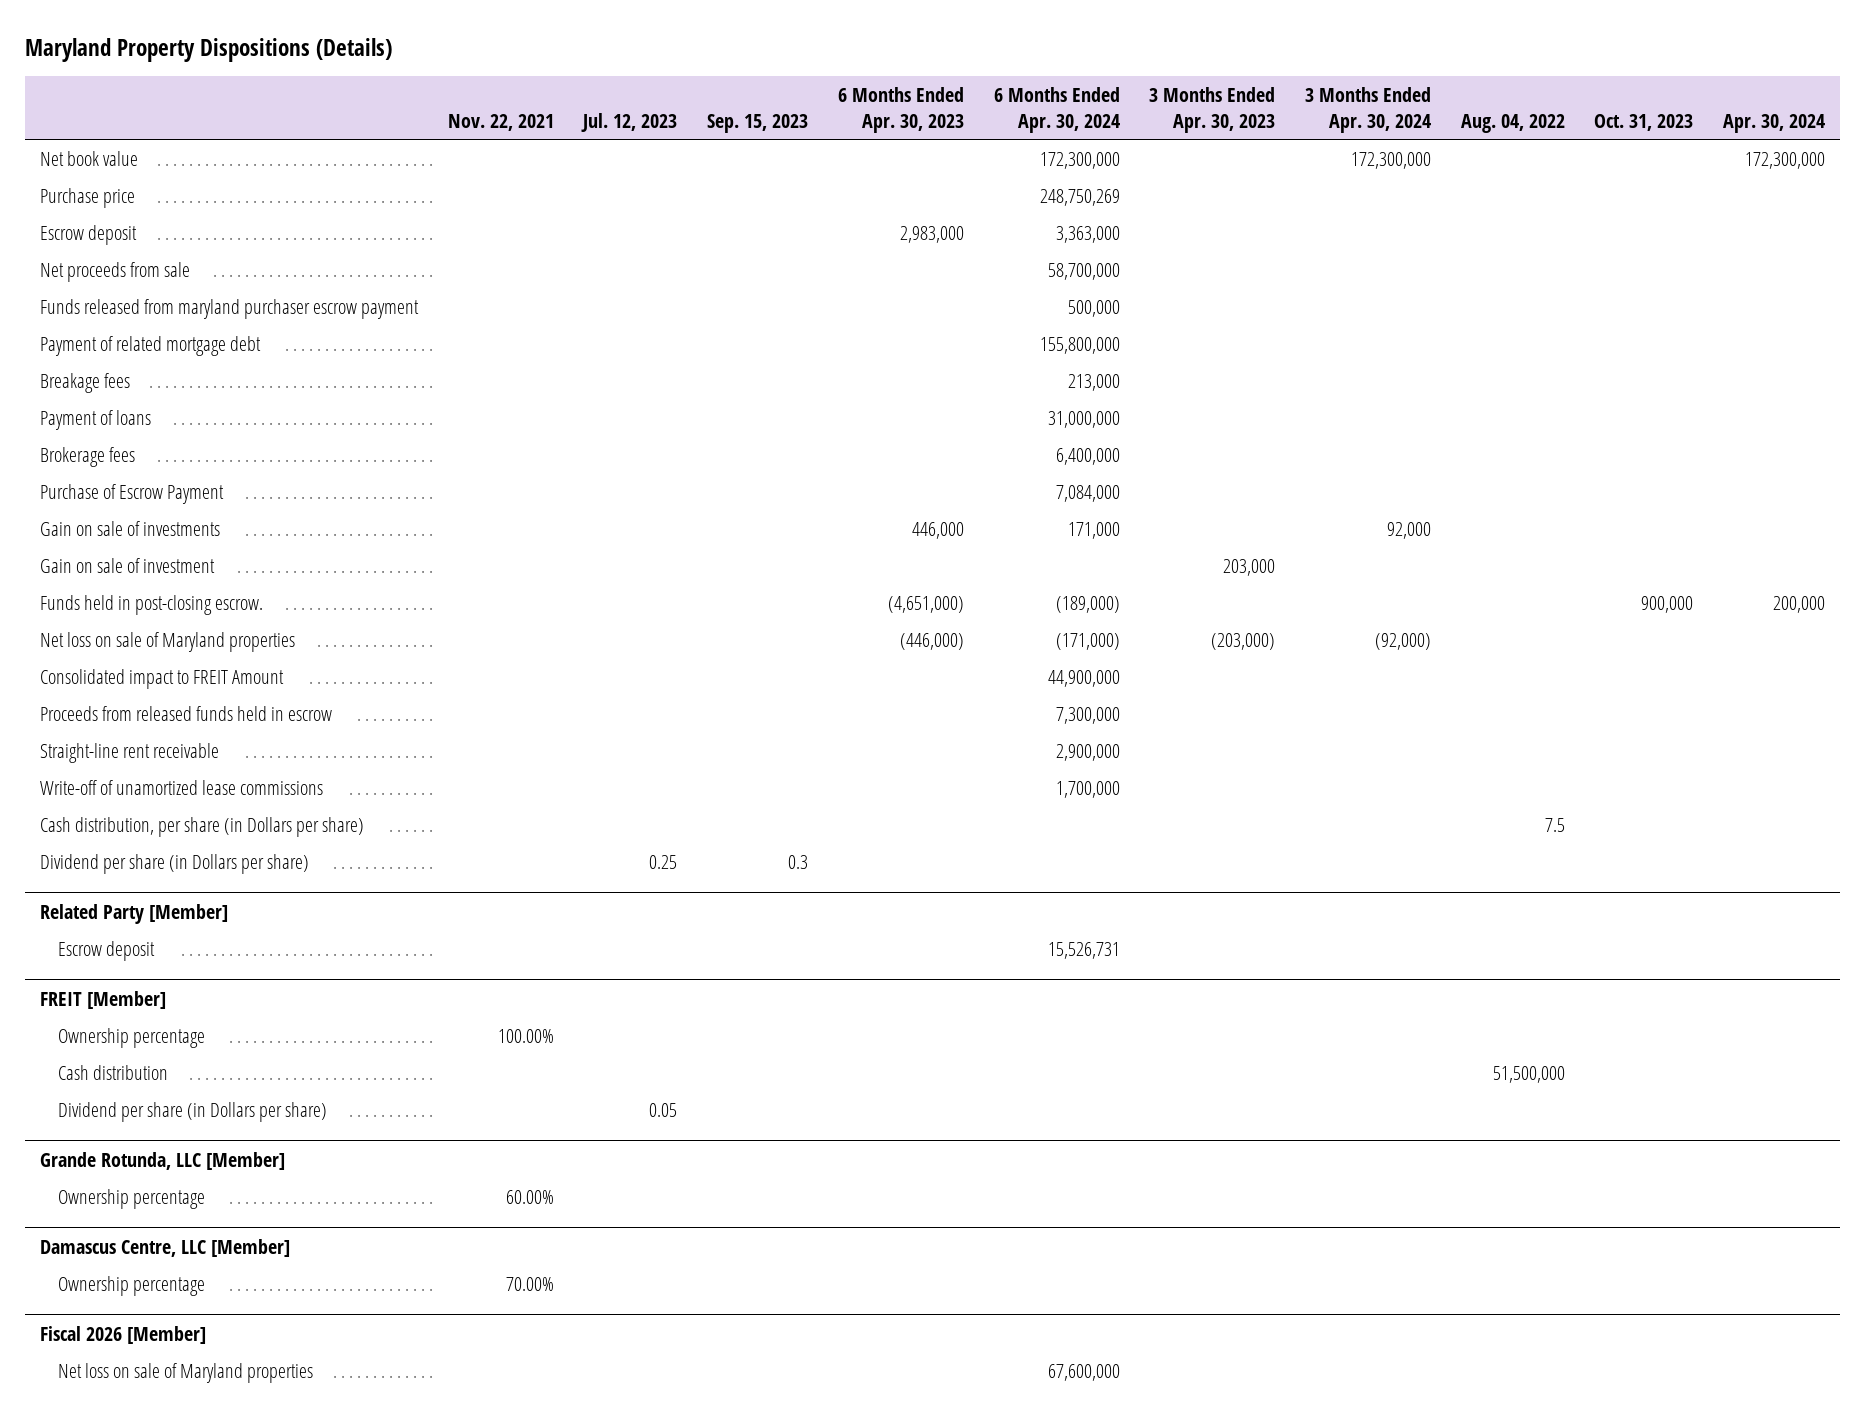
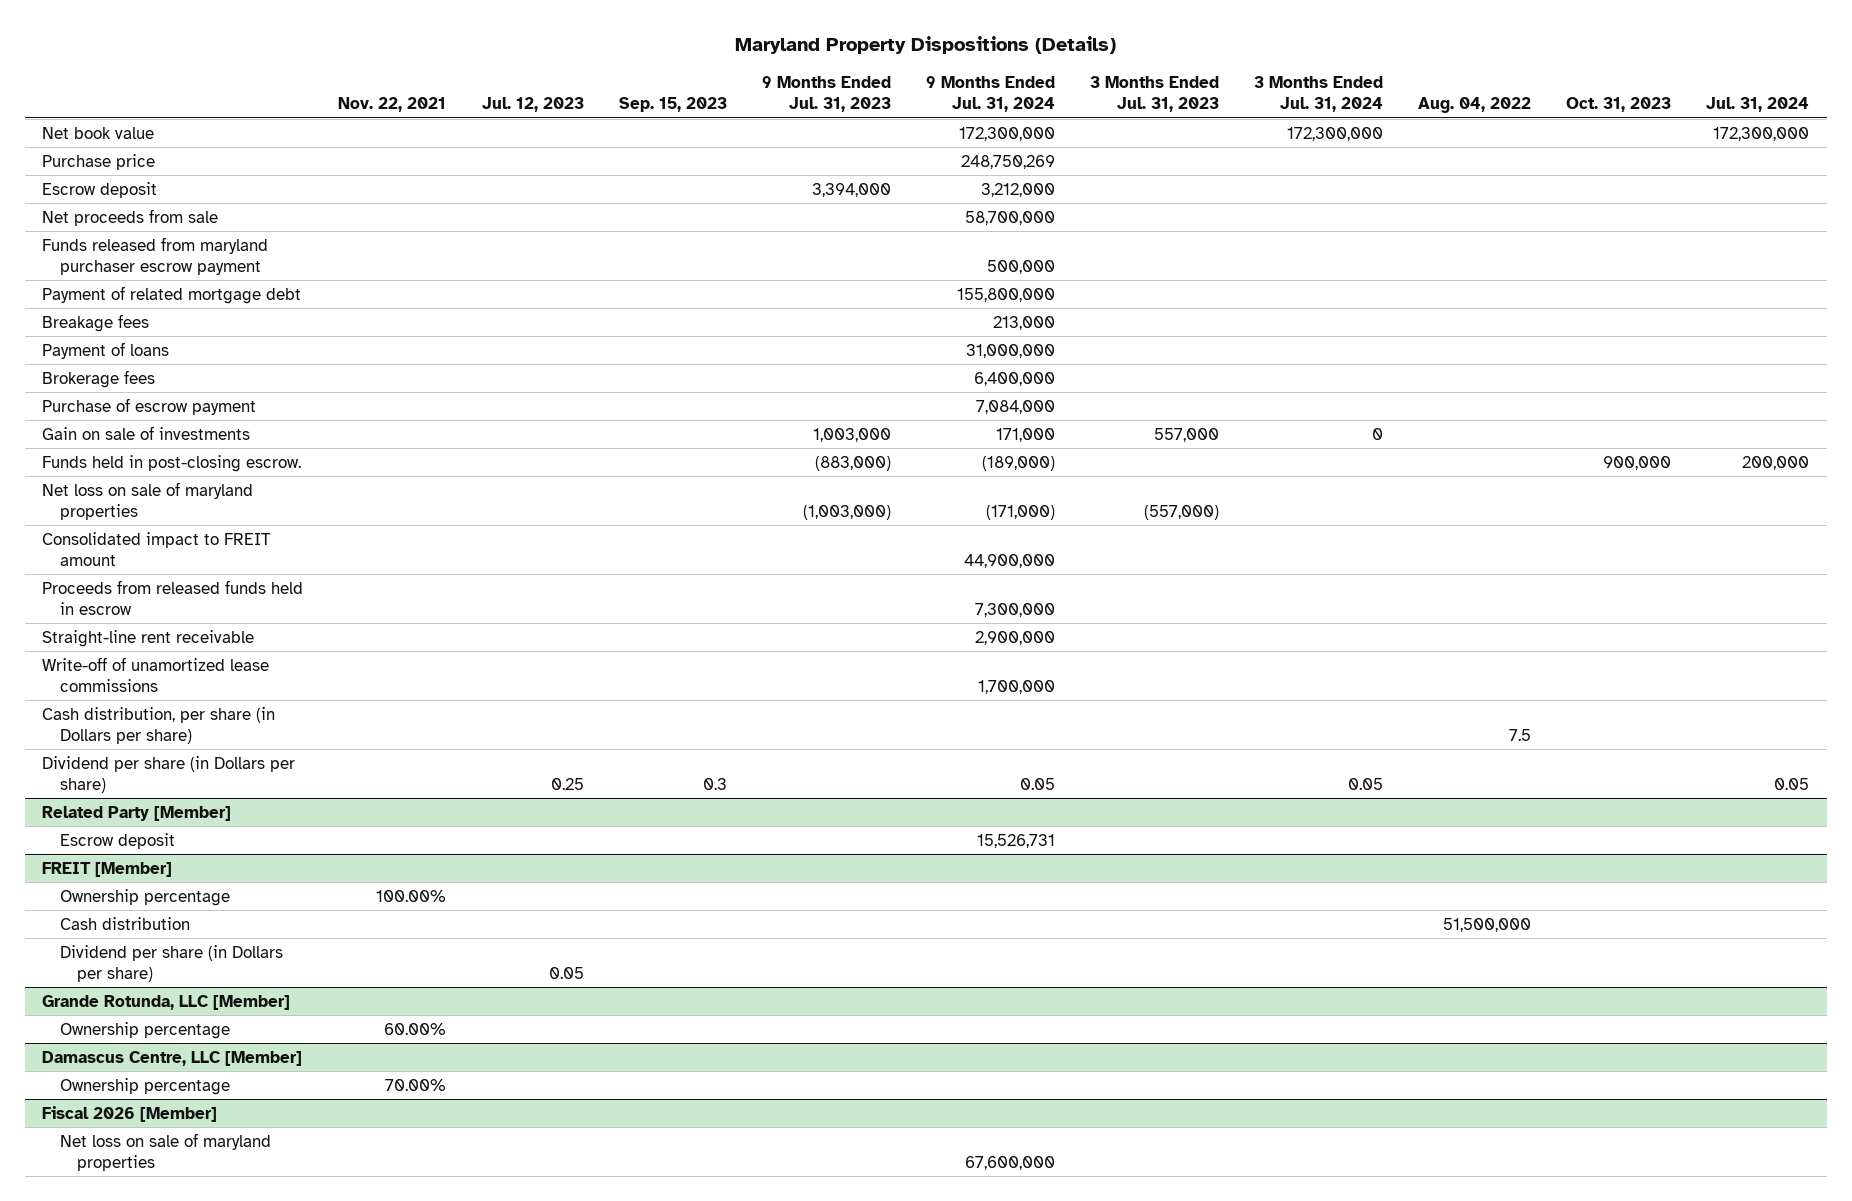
[837,87,964,133] 6 Months Ended Apr. 30, 2023 -> none
[993,87,1120,133] 6 Months Ended Apr. 30, 2024 -> none
[1149,87,1276,133] 3 Months Ended Apr. 30, 2023 -> none
[1305,87,1432,133] 3 Months Ended Apr. 30, 2024 -> none
[1723,113,1826,133] Apr. 30, 2024 -> none
none -> [761,76,891,113] 9 Months Ended Jul. 31, 2023
none -> [925,76,1055,113] 9 Months Ended Jul. 31, 2024
none -> [1090,76,1220,113] 3 Months Ended Jul. 31, 2023
none -> [1254,76,1384,113] 3 Months Ended Jul. 31, 2024
none -> [1706,97,1810,113] Jul. 31, 2024
[39,483,224,504] Purchase of Escrow Payment -> [42,397,257,415] Purchase of escrow payment
[39,557,215,573] Gain on sale of investment -> none
[39,631,295,652] Net loss on sale of Maryland properties -> [42,481,254,520] Net loss on sale of maryland properties
[39,668,284,689] Consolidated impact to FREIT Amount -> [42,531,272,566] Consolidated impact to FREIT amount
[58,1362,314,1383] Net loss on sale of Maryland properties -> [59,1132,271,1171] Net loss on sale of maryland properties

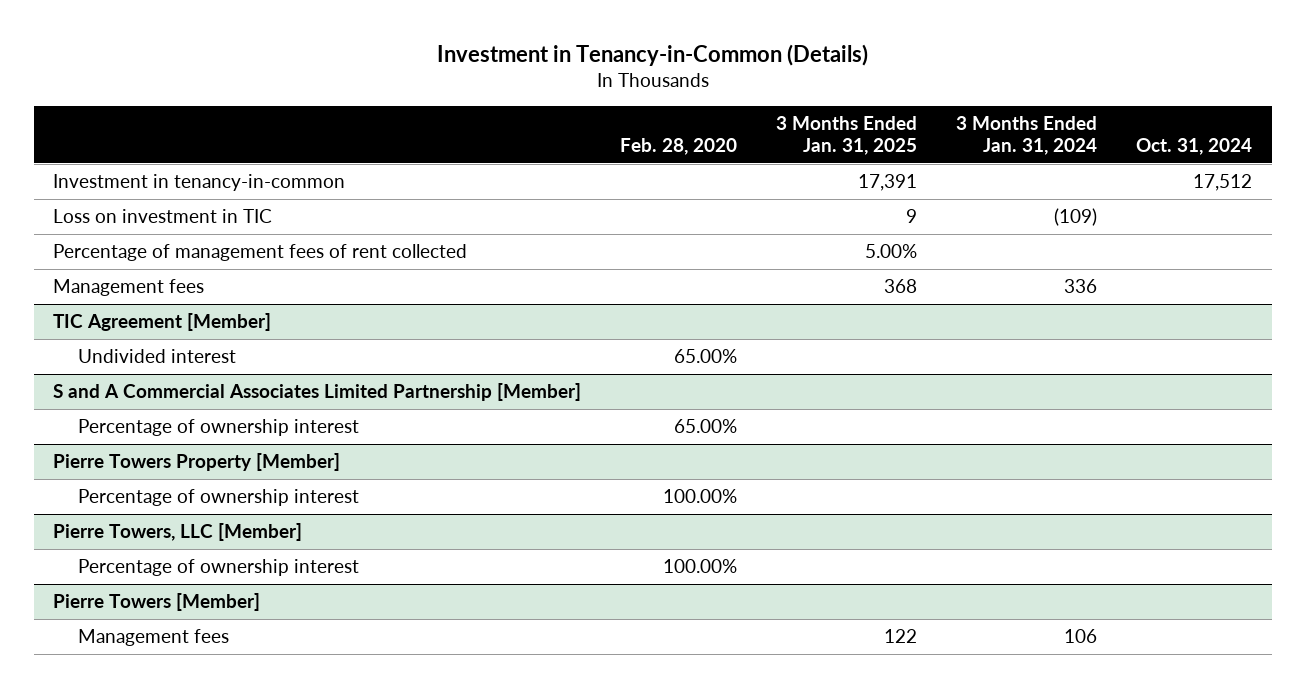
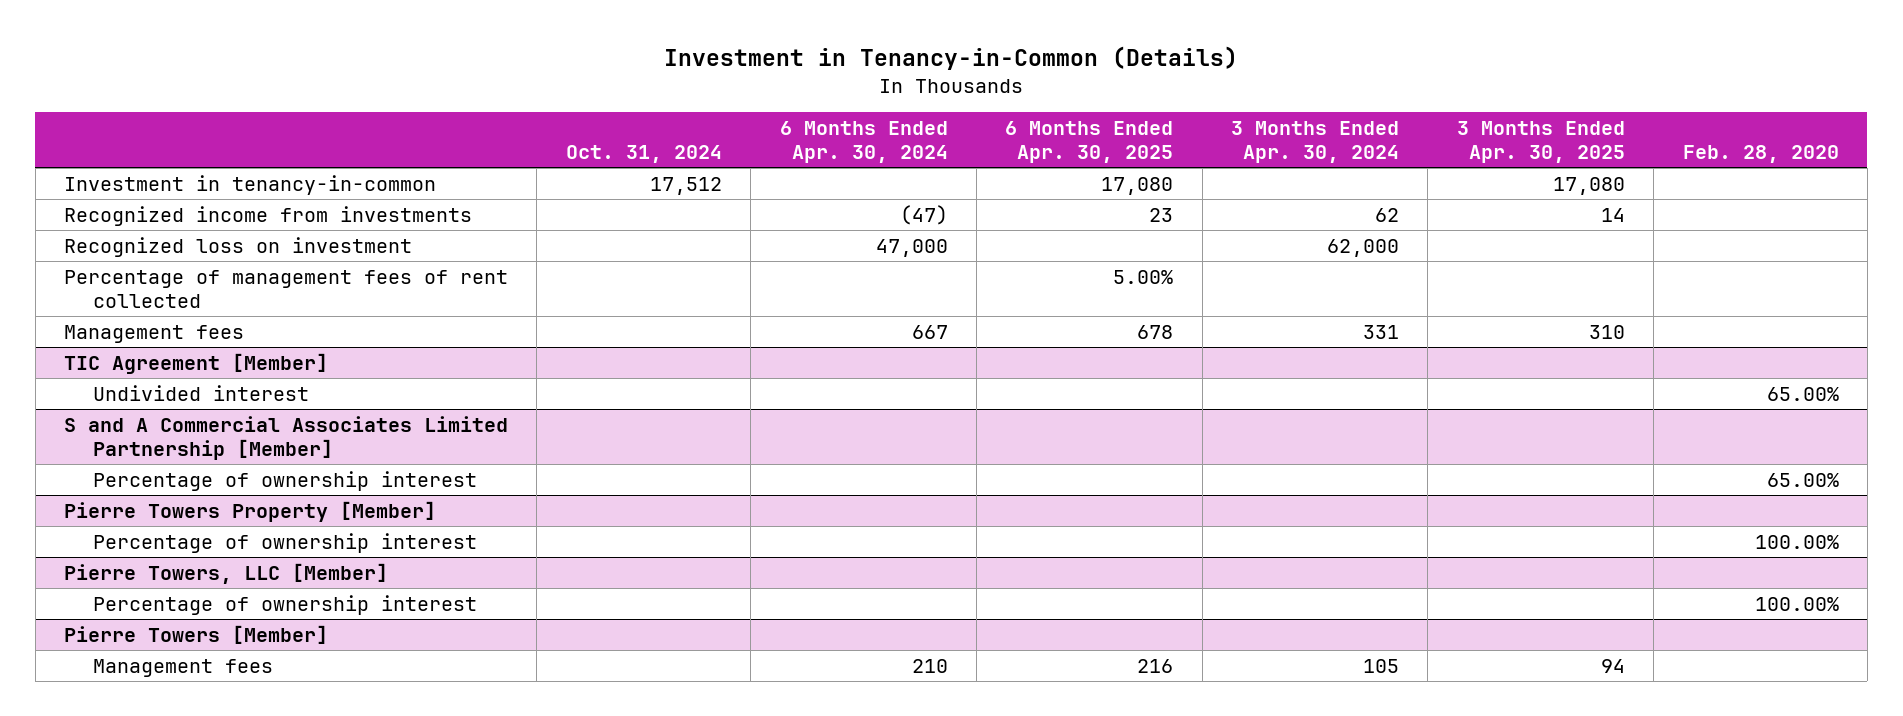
[776,115,918,156] 3 Months Ended Jan. 31, 2025 -> none
[956,115,1098,156] 3 Months Ended Jan. 31, 2024 -> none
none -> [779,120,948,164] 6 Months Ended Apr. 30, 2024
none -> [1005,120,1174,164] 6 Months Ended Apr. 30, 2025
none -> [1231,120,1400,164] 3 Months Ended Apr. 30, 2024
none -> [1456,120,1625,164] 3 Months Ended Apr. 30, 2025
[53,209,273,224] Loss on investment in TIC -> [64,205,473,226] Recognized income from investments
none -> [64,236,413,257] Recognized loss on investment

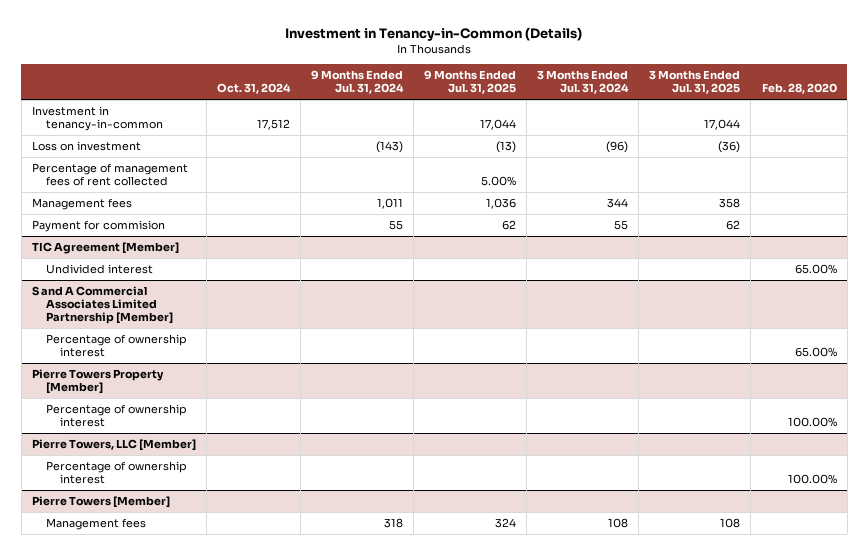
[779,120,948,164] 6 Months Ended Apr. 30, 2024 -> none
[1005,120,1174,164] 6 Months Ended Apr. 30, 2025 -> none
[1231,120,1400,164] 3 Months Ended Apr. 30, 2024 -> none
[1456,120,1625,164] 3 Months Ended Apr. 30, 2025 -> none
none -> [310,70,404,95] 9 Months Ended Jul. 31, 2024
none -> [424,70,517,95] 9 Months Ended Jul. 31, 2025
none -> [537,70,630,95] 3 Months Ended Jul. 31, 2024
none -> [649,70,741,95] 3 Months Ended Jul. 31, 2025
[64,236,413,257] Recognized loss on investment -> none
[64,205,473,226] Recognized income from investments -> [31,140,141,151] Loss on investment
none -> [31,219,165,232] Payment for commision

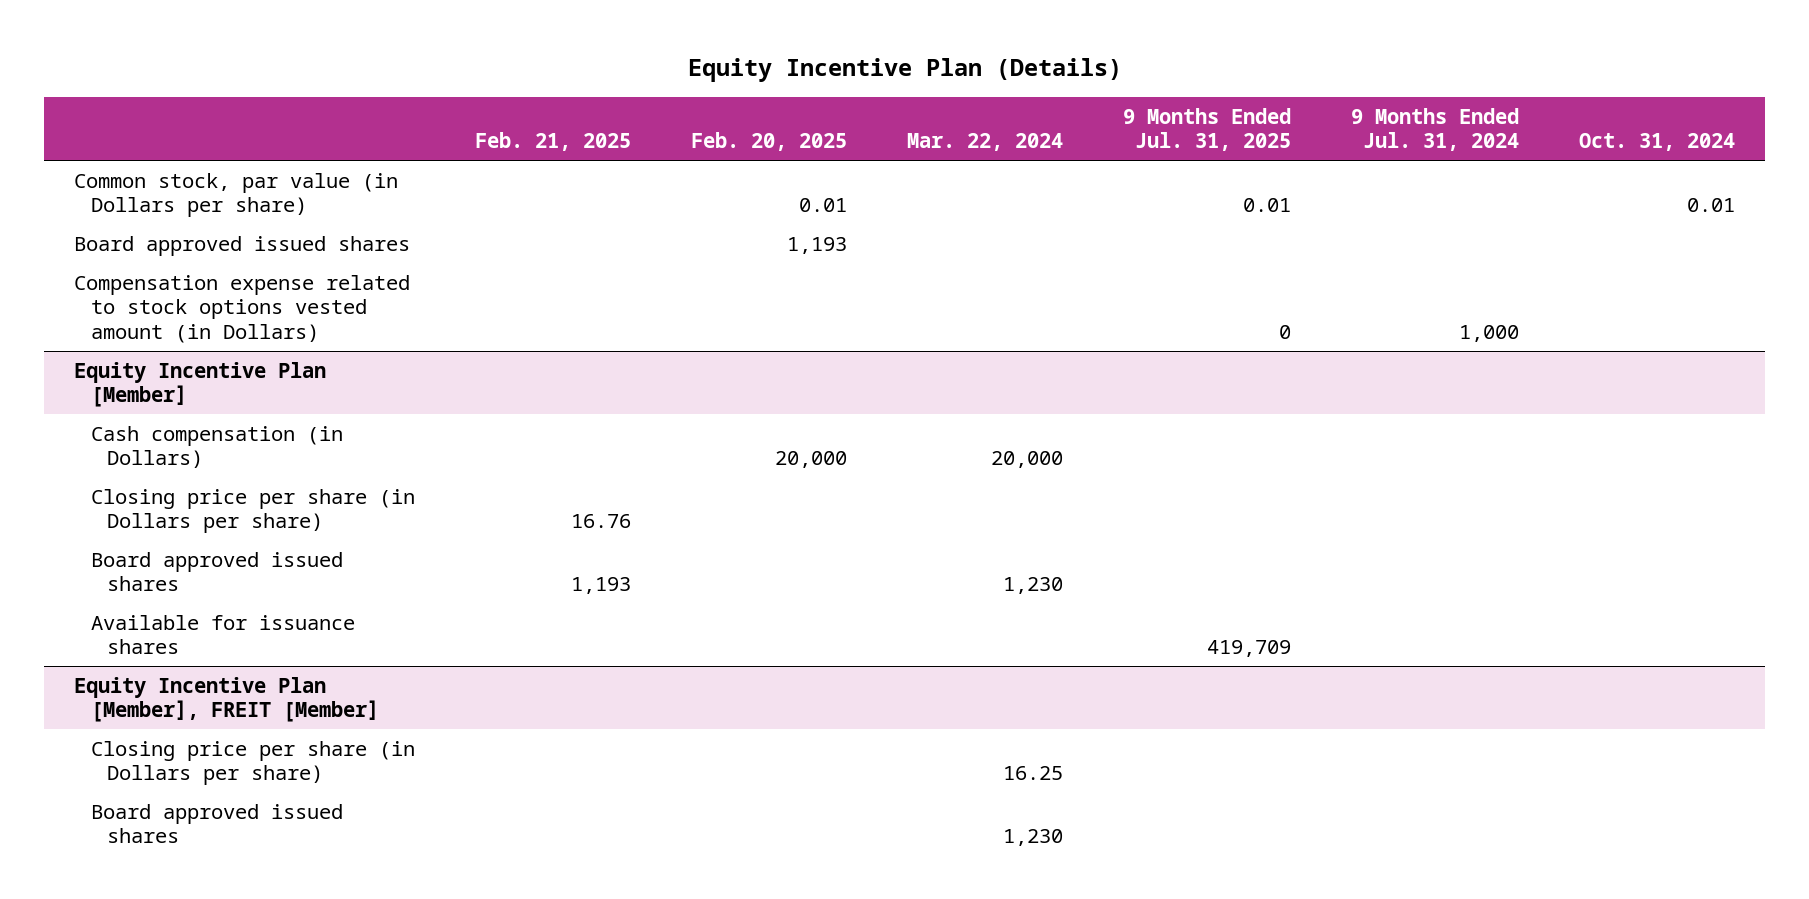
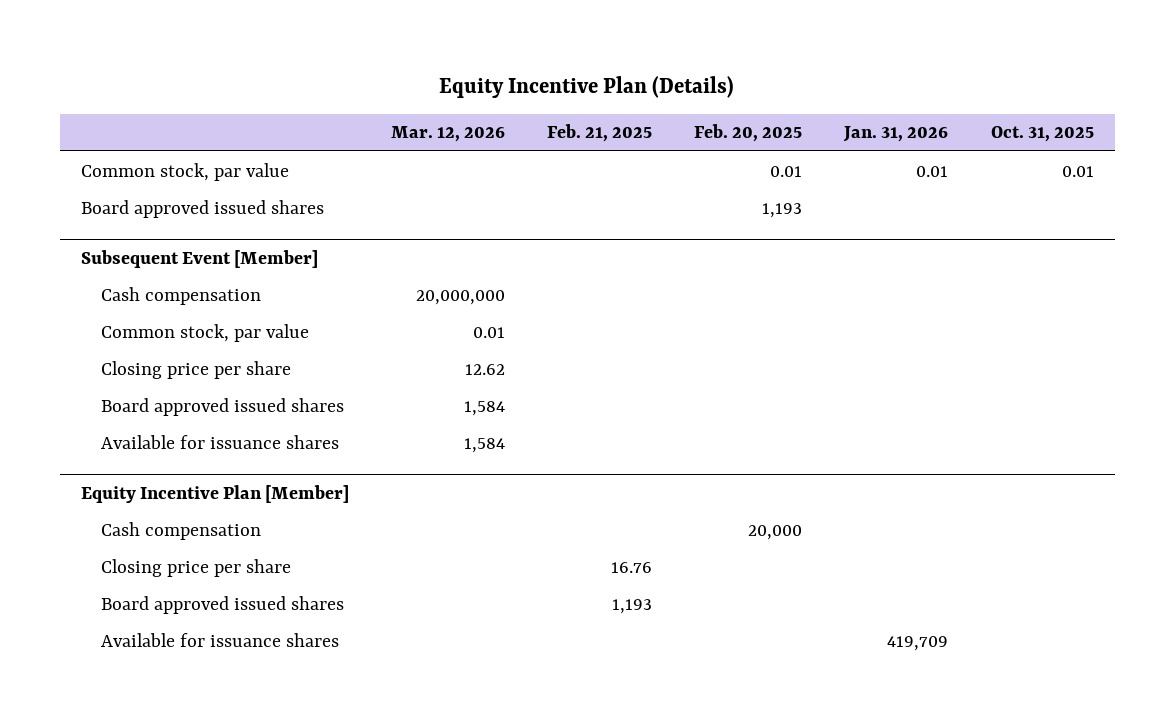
[906,133,1063,152] Mar. 22, 2024 -> none
[1122,107,1291,152] 9 Months Ended Jul. 31, 2025 -> none
[1350,107,1519,152] 9 Months Ended Jul. 31, 2024 -> none
[1578,133,1735,152] Oct. 31, 2024 -> none
none -> [391,126,506,143] Mar. 12, 2026
none -> [843,126,949,143] Jan. 31, 2026
none -> [990,126,1094,143] Oct. 31, 2025
[74,172,399,218] Common stock, par value (in Dollars per share) -> [81,162,290,181] Common stock, par value
[74,274,411,344] Compensation expense related to stock options vested amount (in Dollars) -> none
none -> [81,249,319,268] Subsequent Event [Member]
none -> [101,286,262,305] Cash compensation
none -> [101,323,310,342] Common stock, par value
none -> [101,360,292,379] Closing price per share
none -> [101,397,345,416] Board approved issued shares
none -> [101,434,340,449] Available for issuance shares
[90,425,343,469] Cash compensation (in Dollars) -> [101,521,262,540] Cash compensation
[90,488,415,534] Closing price per share (in Dollars per share) -> [101,558,292,577] Closing price per share
[74,676,379,723] Equity Incentive Plan [Member], FREIT [Member] -> none
[90,740,415,786] Closing price per share (in Dollars per share) -> none
[90,803,343,844] Board approved issued shares -> none

